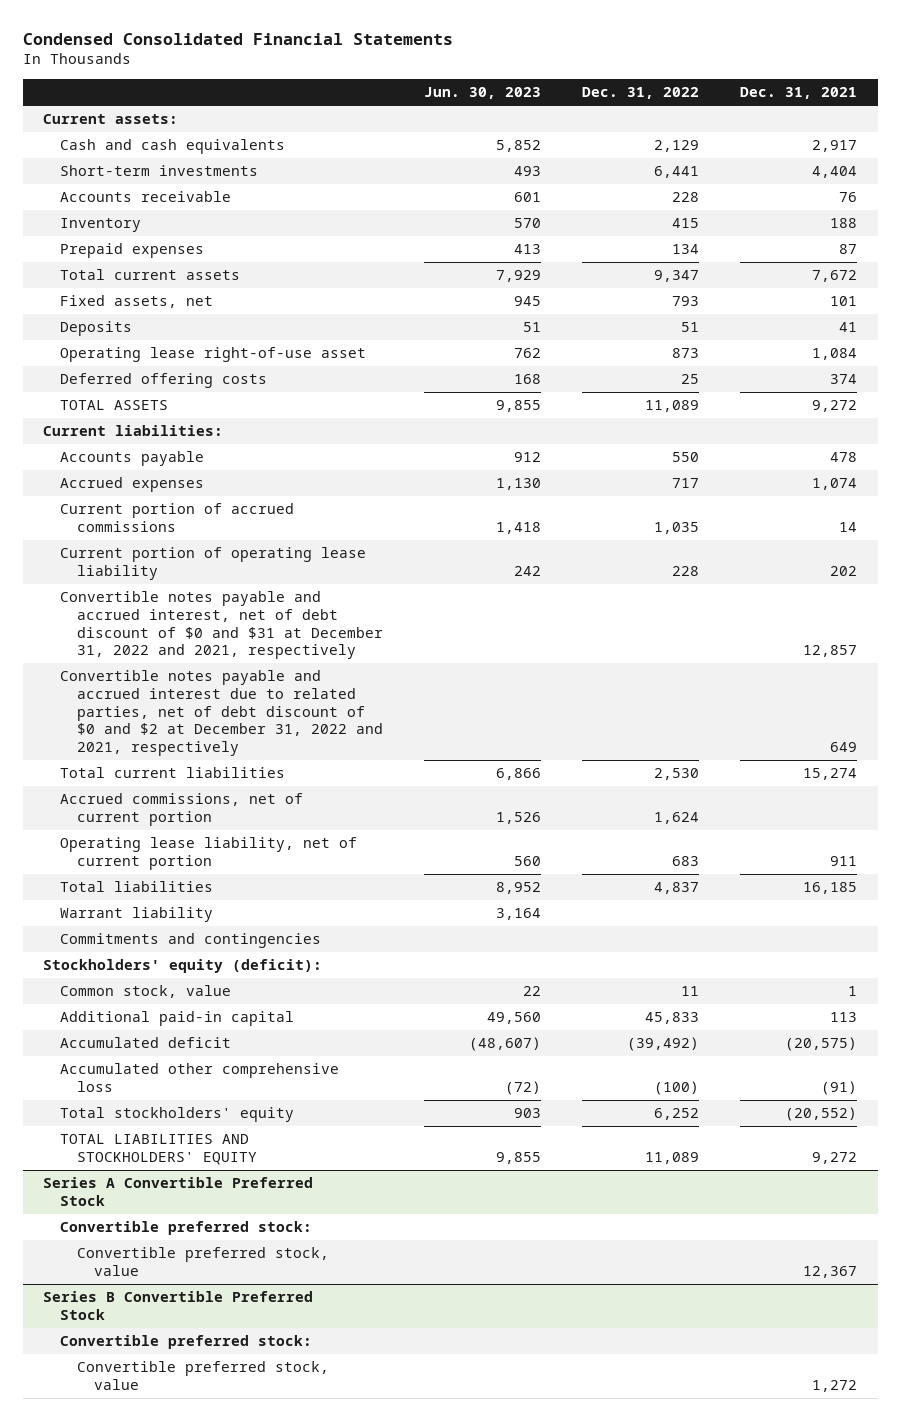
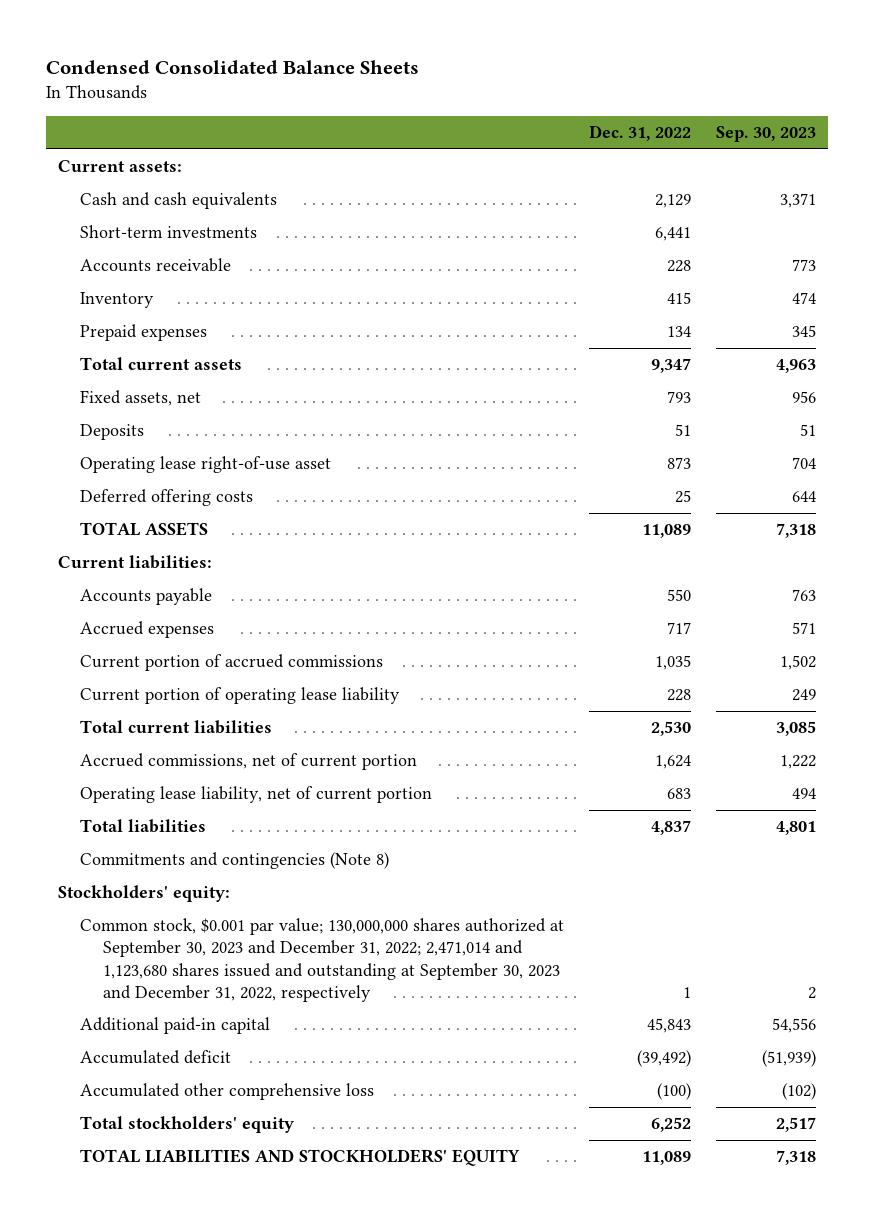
[22,32,453,45] Condensed Consolidated Financial Statements -> [45,59,419,74] Condensed Consolidated Balance Sheets
[424,87,542,100] Jun. 30, 2023 -> none
[740,87,858,100] Dec. 31, 2021 -> none
none -> [716,126,817,143] Sep. 30, 2023
[60,591,384,660] Convertible notes payable and accrued interest, net of debt discount of $0 and $31 at December 31, 2022 and 2021, respectively -> none
[60,670,384,756] Convertible notes payable and accrued interest due to related parties, net of debt discount of $0 and $2 at December 31, 2022 and 2021, respectively -> none
[60,907,214,923] Warrant liability -> none
[60,985,232,999] Common stock, value -> none
[60,933,322,949] Commitments and contingencies -> [80,852,390,870] Commitments and contingencies (Note 8)
[43,959,323,974] Stockholders' equity (deficit): -> [58,885,231,903] Stockholders' equity:
none -> [80,918,565,1002] Common stock, $0.001 par value; 130,000,000 shares authorized at September 30, 2023 and December 31, 2022; 2,471,014 and 1,123,680 shares issued and outstanding at September 30, 2023 and December 31, 2022, respectively
[645,1012,700,1025] 45,833 -> [647,1018,692,1034] 45,843
[43,1177,314,1206] Series A Convertible Preferred Stock -> none
[60,1221,313,1236] Convertible preferred stock: -> none
[77,1247,330,1276] Convertible preferred stock, value -> none
[43,1291,314,1320] Series B Convertible Preferred Stock -> none
[60,1335,313,1350] Convertible preferred stock: -> none
[77,1361,330,1390] Convertible preferred stock, value -> none

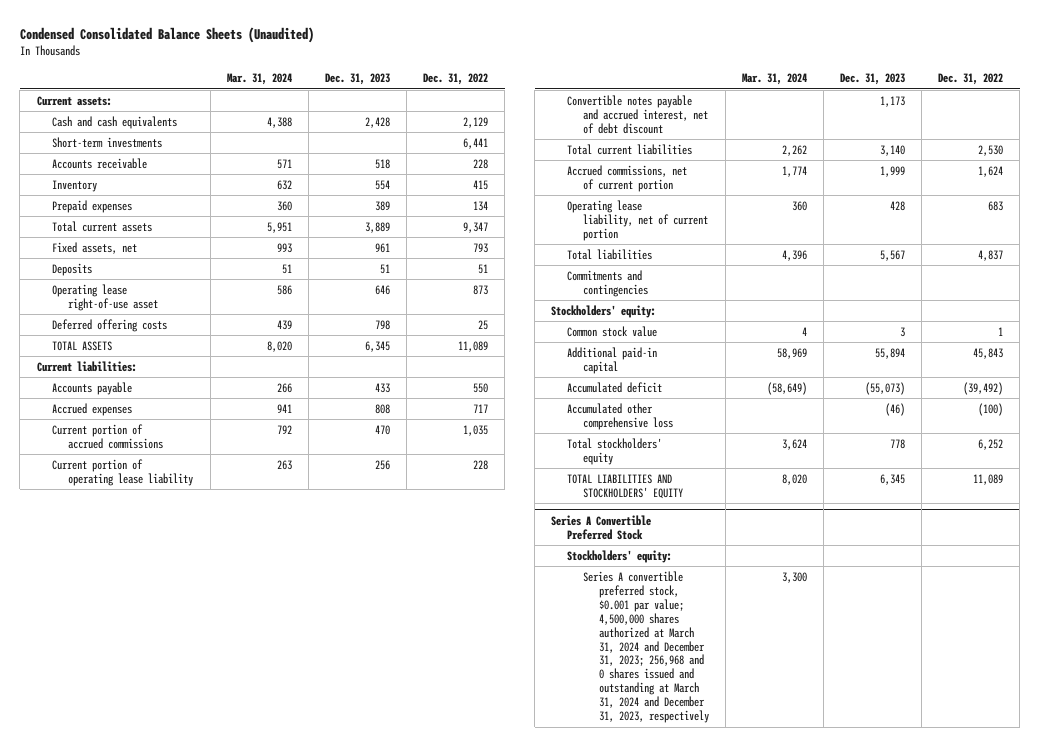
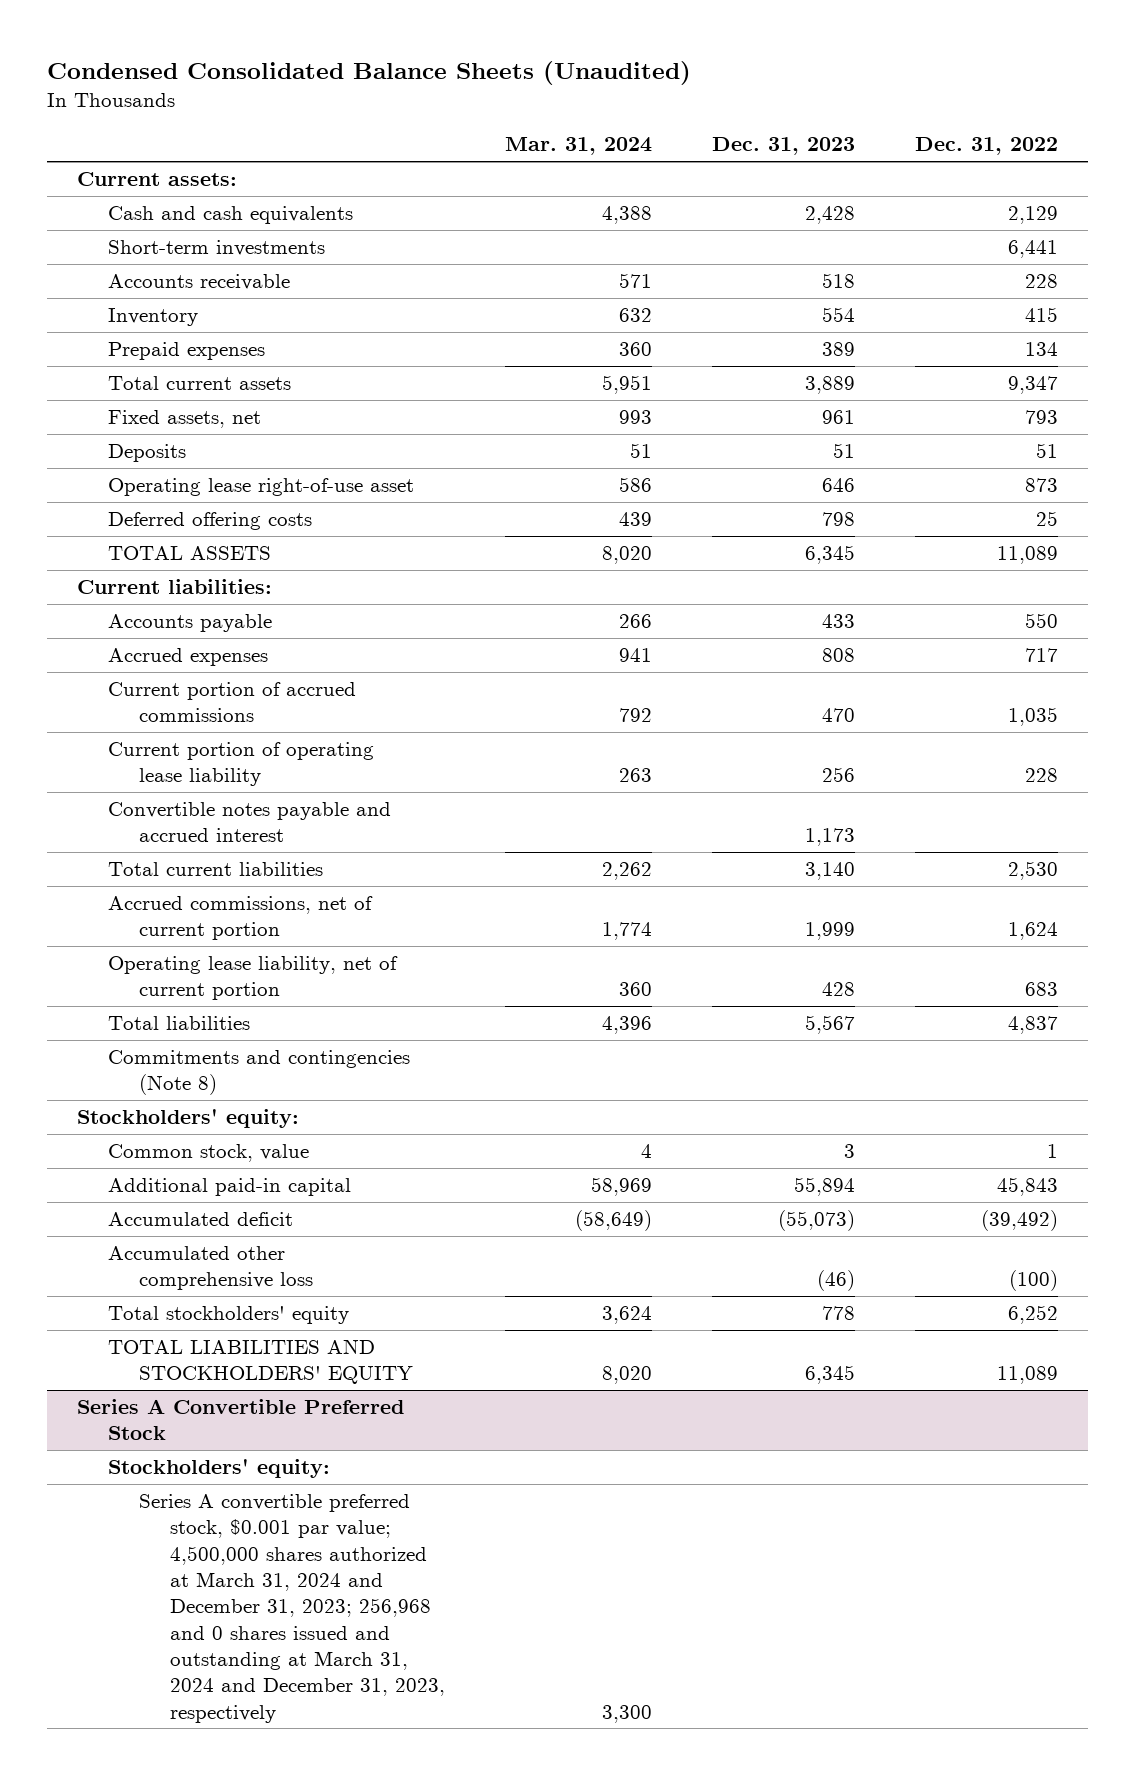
[567,94,709,134] Convertible notes payable and accrued interest, net of debt discount -> [108,802,392,843] Convertible notes payable and accrued interest
[567,269,649,297] Commitments and contingencies -> [108,1050,411,1096] Commitments and contingencies (Note 8)
[567,325,658,337] Common stock value -> [108,1144,310,1163] Common stock, value

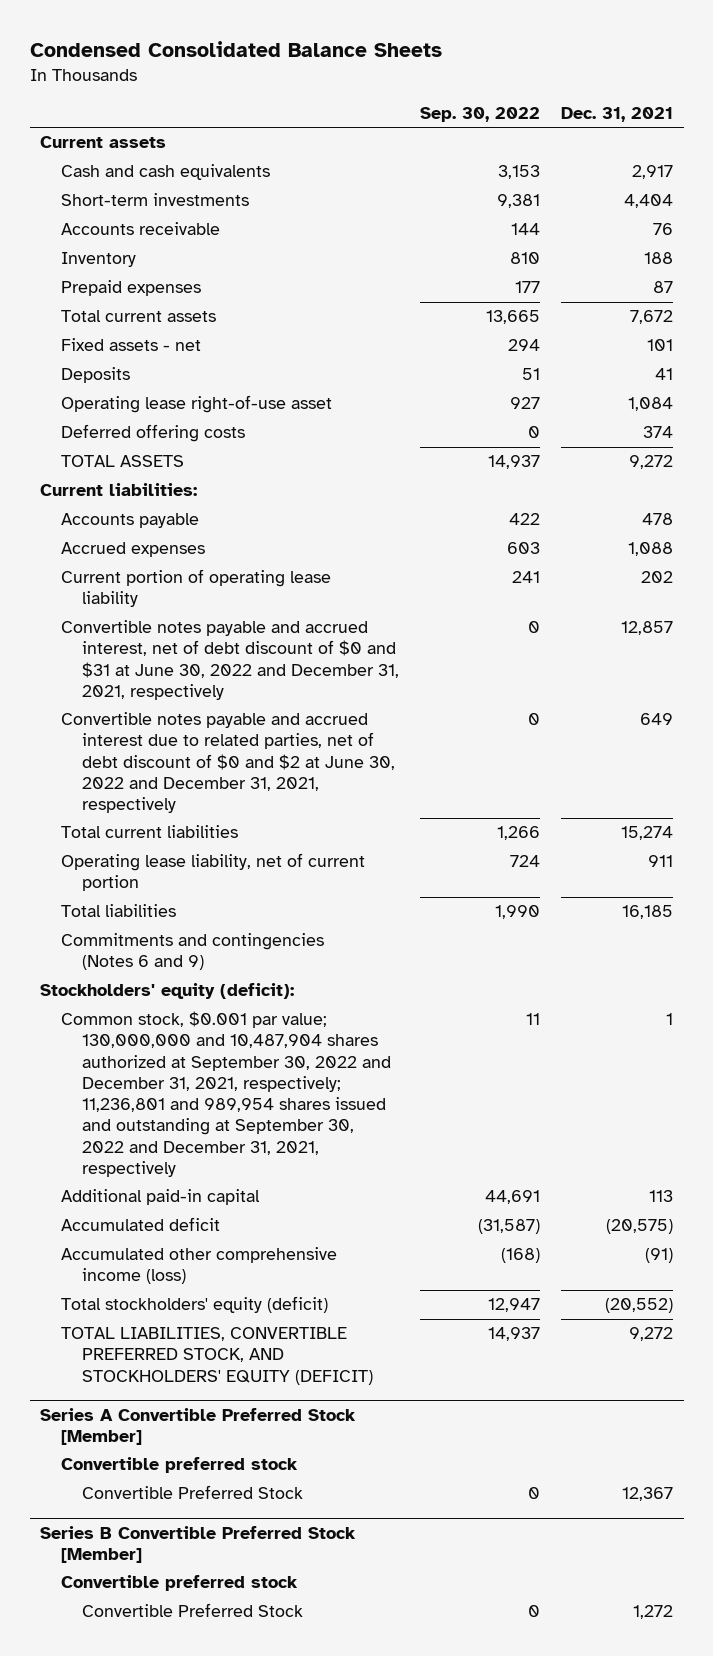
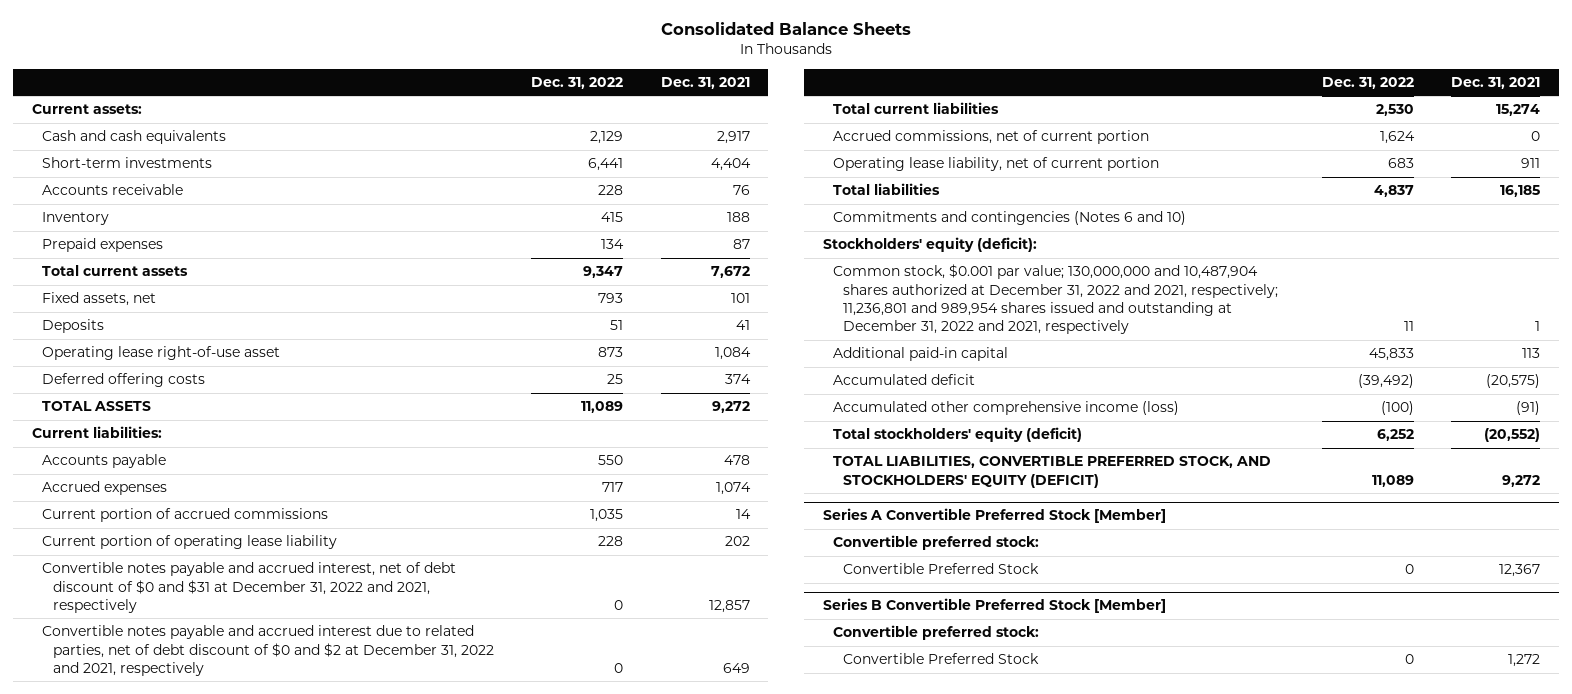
[29,41,442,58] Condensed Consolidated Balance Sheets -> [661,22,912,36] Consolidated Balance Sheets
[420,106,541,122] Sep. 30, 2022 -> none
none -> [531,76,624,89] Dec. 31, 2022
[40,136,167,149] Current assets -> [31,104,142,115] Current assets:
[61,338,202,352] Fixed assets - net -> [42,292,157,307] Fixed assets, net
[628,542,674,557] 1,088 -> [715,482,751,496] 1,074
none -> [42,508,329,523] Current portion of accrued commissions
[61,620,400,700] Convertible notes payable and accrued interest, net of debt discount of $0 and $31 at June 30, 2022 and December 31, 2021, respectively -> [42,562,457,614] Convertible notes payable and accrued interest, net of debt discount of $0 and $31 at December 31, 2022 and 2021, respectively
[61,712,396,814] Convertible notes payable and accrued interest due to related parties, net of debt discount of $0 and $2 at June 30, 2022 and December 31, 2021, respectively -> [42,625,494,677] Convertible notes payable and accrued interest due to related parties, net of debt discount of $0 and $2 at December 31, 2022 and 2021, respectively
none -> [833,130,1150,145] Accrued commissions, net of current portion
[61,933,325,971] Commitments and contingencies (Notes 6 and 9) -> [833,211,1187,226] Commitments and contingencies (Notes 6 and 10)
[61,1011,392,1177] Common stock, $0.001 par value; 130,000,000 and 10,487,904 shares authorized at September 30, 2022 and December 31, 2021, respectively; 11,236,801 and 989,954 shares issued and outstanding at September 30, 2022 and December 31, 2021, respectively -> [833,264,1279,335] Common stock, $0.001 par value; 130,000,000 and 10,487,904 shares authorized at December 31, 2022 and 2021, respectively; 11,236,801 and 989,954 shares issued and outstanding at December 31, 2022 and 2021, respectively
[61,1457,299,1474] Convertible preferred stock -> [833,535,1040,551] Convertible preferred stock:
[61,1575,299,1592] Convertible preferred stock -> [833,625,1040,641] Convertible preferred stock:

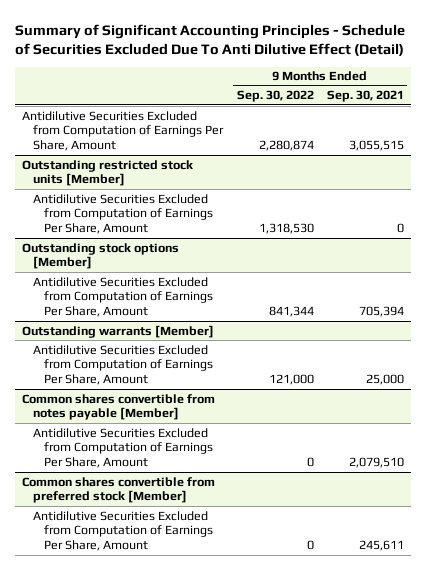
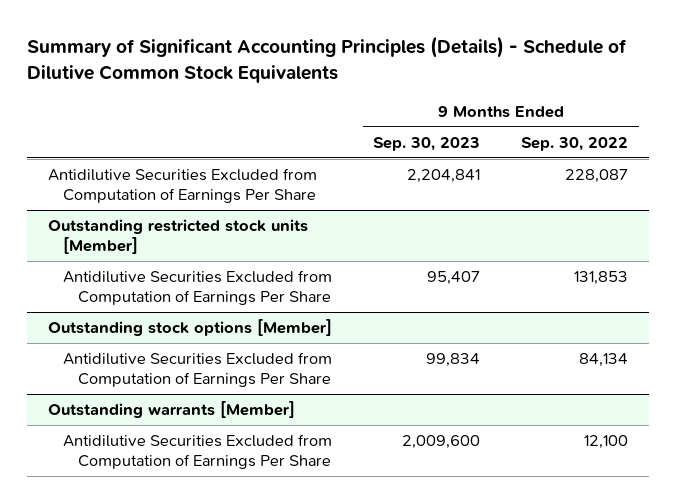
[15,23,406,57] Summary of Significant Accounting Principles - Schedule of Securities Excluded Due To Anti Dilutive Effect (Detail) -> [27,36,628,84] Summary of Significant Accounting Principles (Details) - Schedule of Dilutive Common Stock Equivalents
[327,90,405,103] Sep. 30, 2021 -> none
none -> [373,136,481,151] Sep. 30, 2023
[22,110,225,152] Antidilutive Securities Excluded from Computation of Earnings Per Share, Amount -> [47,168,317,203] Antidilutive Securities Excluded from Computation of Earnings Per Share
[258,140,314,152] 2,280,874 -> [565,169,629,184] 228,087
[33,193,213,235] Antidilutive Securities Excluded from Computation of Earnings Per Share, Amount -> [62,270,332,305] Antidilutive Securities Excluded from Computation of Earnings Per Share
[258,223,314,235] 1,318,530 -> [574,271,629,286] 131,853
[33,276,213,318] Antidilutive Securities Excluded from Computation of Earnings Per Share, Amount -> [62,352,332,387] Antidilutive Securities Excluded from Computation of Earnings Per Share
[268,306,314,318] 841,344 -> [579,353,629,368] 84,134
[22,393,216,421] Common shares convertible from notes payable [Member] -> none
[33,427,213,469] Antidilutive Securities Excluded from Computation of Earnings Per Share, Amount -> none
[22,476,216,504] Common shares convertible from preferred stock [Member] -> none
[33,510,213,552] Antidilutive Securities Excluded from Computation of Earnings Per Share, Amount -> none
[33,344,213,386] Antidilutive Securities Excluded from Computation of Earnings Per Share, Amount -> [62,434,332,469] Antidilutive Securities Excluded from Computation of Earnings Per Share
[268,374,314,386] 121,000 -> [584,435,629,450] 12,100

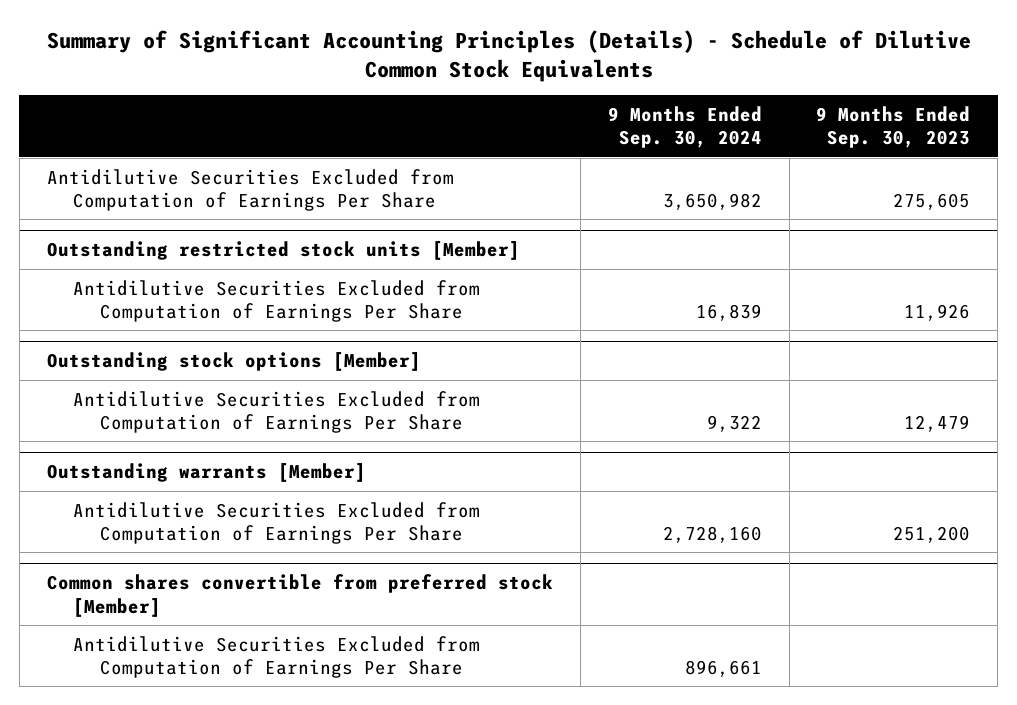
[521,136,629,151] Sep. 30, 2022 -> none
none -> [607,105,762,149] 9 Months Ended Sep. 30, 2024
[407,169,481,184] 2,204,841 -> [893,192,971,210] 275,605
[427,271,481,286] 95,407 -> [904,303,971,321] 11,926
[426,353,481,368] 99,834 -> [904,414,971,432] 12,479
[402,435,481,450] 2,009,600 -> [893,525,971,543] 251,200
none -> [46,574,553,617] Common shares convertible from preferred stock [Member]
none -> [73,635,481,678] Antidilutive Securities Excluded from Computation of Earnings Per Share

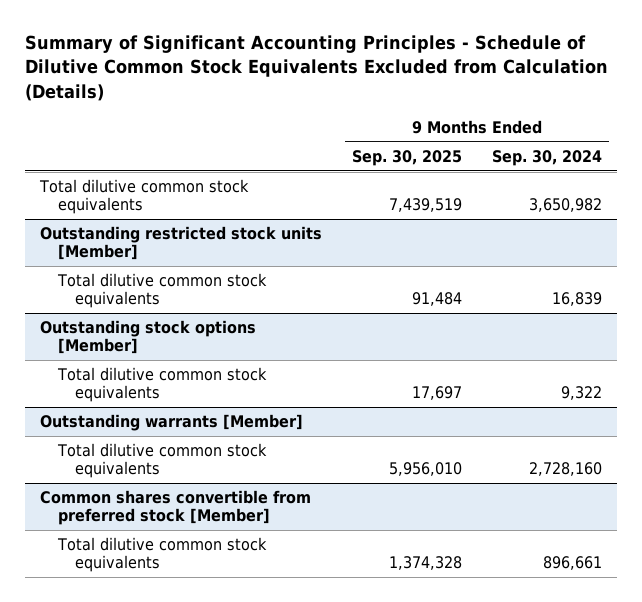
[46,30,971,82] Summary of Significant Accounting Principles (Details) - Schedule of Dilutive Common Stock Equivalents -> [25,35,609,101] Summary of Significant Accounting Principles - Schedule of Dilutive Common Stock Equivalents Excluded from Calculation (Details)
[816,105,971,149] 9 Months Ended Sep. 30, 2023 -> none
none -> [352,149,463,166] Sep. 30, 2025
[46,168,454,211] Antidilutive Securities Excluded from Computation of Earnings Per Share -> [39,179,250,215] Total dilutive common stock equivalents
[73,279,481,322] Antidilutive Securities Excluded from Computation of Earnings Per Share -> [56,273,267,309] Total dilutive common stock equivalents
[73,390,481,433] Antidilutive Securities Excluded from Computation of Earnings Per Share -> [56,367,267,403] Total dilutive common stock equivalents
[73,501,481,544] Antidilutive Securities Excluded from Computation of Earnings Per Share -> [56,443,267,479] Total dilutive common stock equivalents
[73,635,481,678] Antidilutive Securities Excluded from Computation of Earnings Per Share -> [56,537,267,573] Total dilutive common stock equivalents

